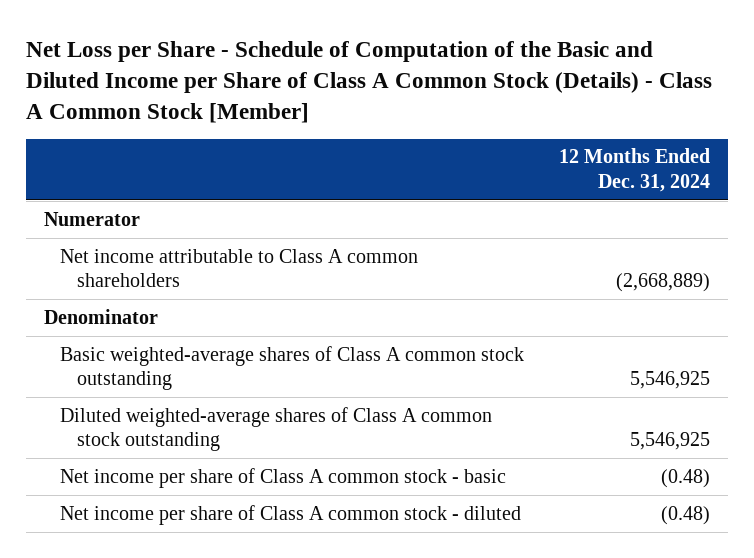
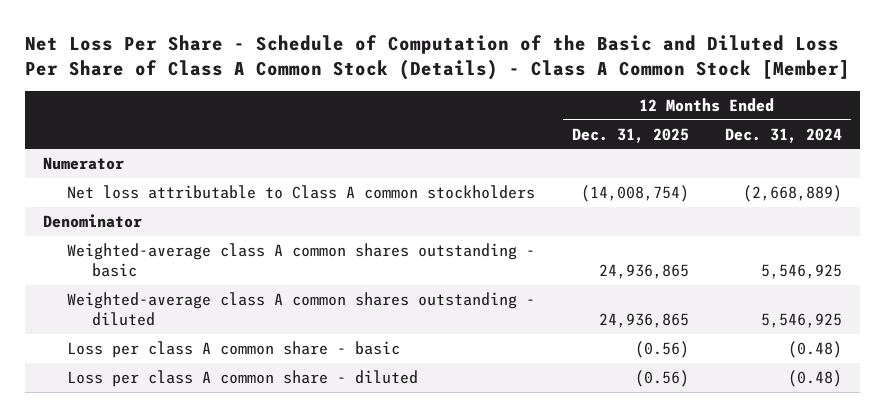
[26,40,713,123] Net Loss per Share - Schedule of Computation of the Basic and Diluted Income per Share of Class A Common Stock (Details) - Class A Common Stock [Member] -> [24,34,850,80] Net Loss Per Share - Schedule of Computation of the Basic and Diluted Loss Per Share of Class A Common Stock (Details) - Class A Common Stock [Member]
none -> [571,127,689,143] Dec. 31, 2025
[60,248,419,288] Net income attributable to Class A common shareholders -> [67,185,536,200] Net loss attributable to Class A common stockholders
[60,345,525,391] Basic weighted-average shares of Class A common stock outstanding -> [67,243,536,277] Weighted-average class A common shares outstanding - basic
[60,406,493,452] Diluted weighted-average shares of Class A common stock outstanding -> [67,292,536,326] Weighted-average class A common shares outstanding - diluted
[60,467,507,488] Net income per share of Class A common stock - basic -> [67,341,401,359] Loss per class A common share - basic
[60,504,522,525] Net income per share of Class A common stock - diluted -> [67,370,419,388] Loss per class A common share - diluted

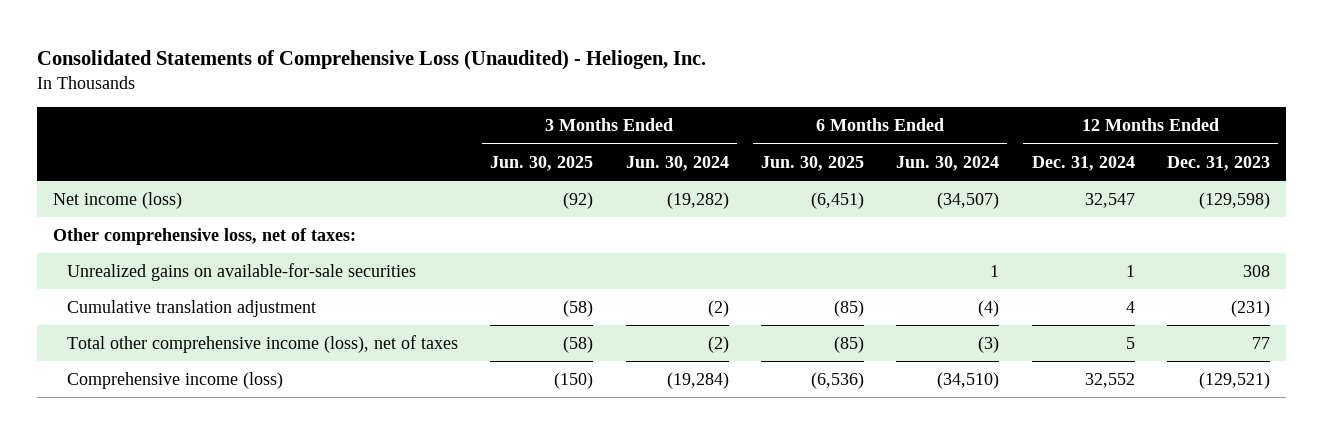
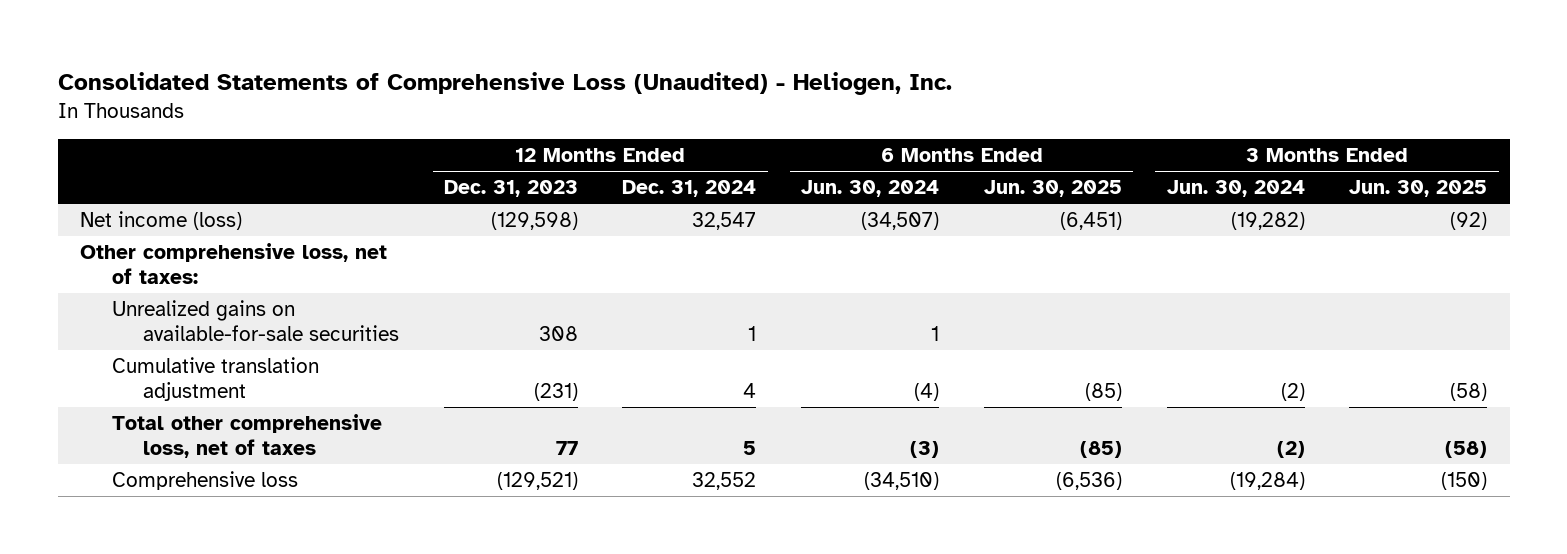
[66,335,458,354] Total other comprehensive income (loss), net of taxes -> [111,414,382,458] Total other comprehensive loss, net of taxes
[66,372,283,390] Comprehensive income (loss) -> [111,471,298,491] Comprehensive loss

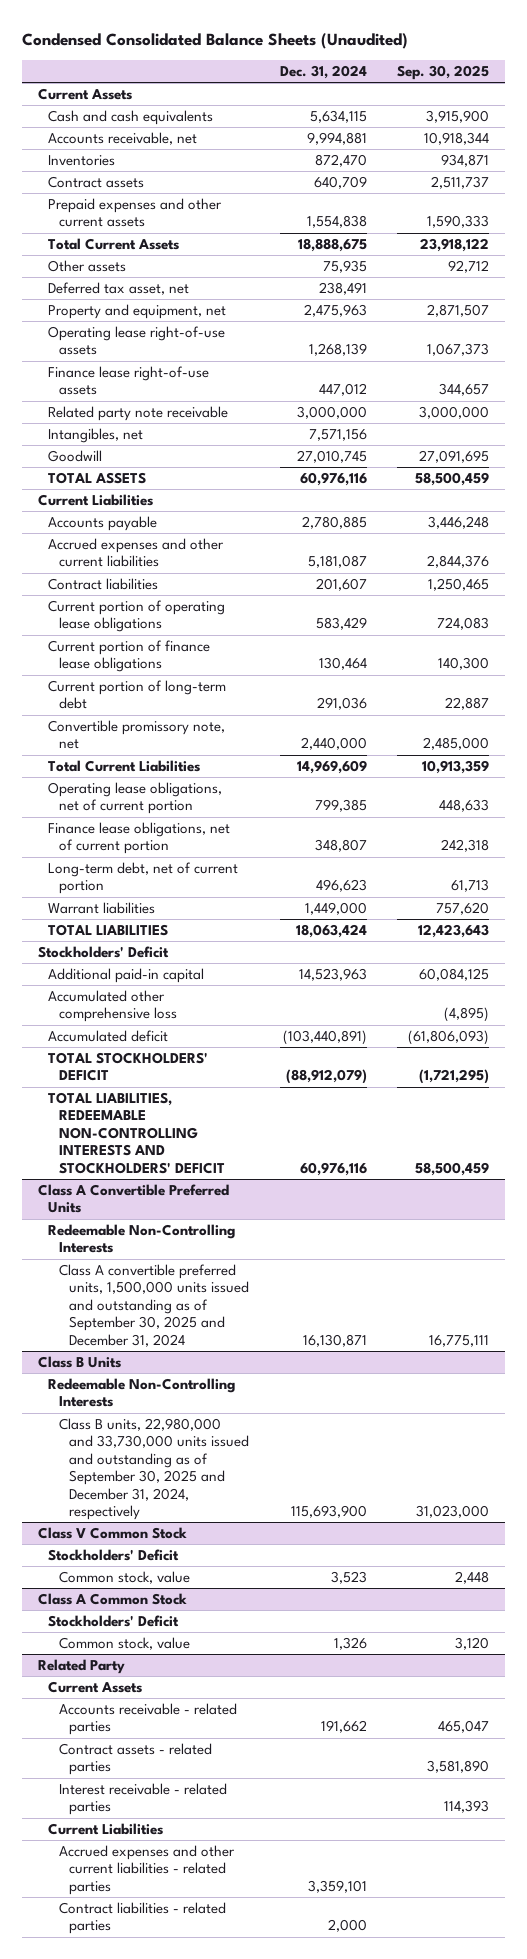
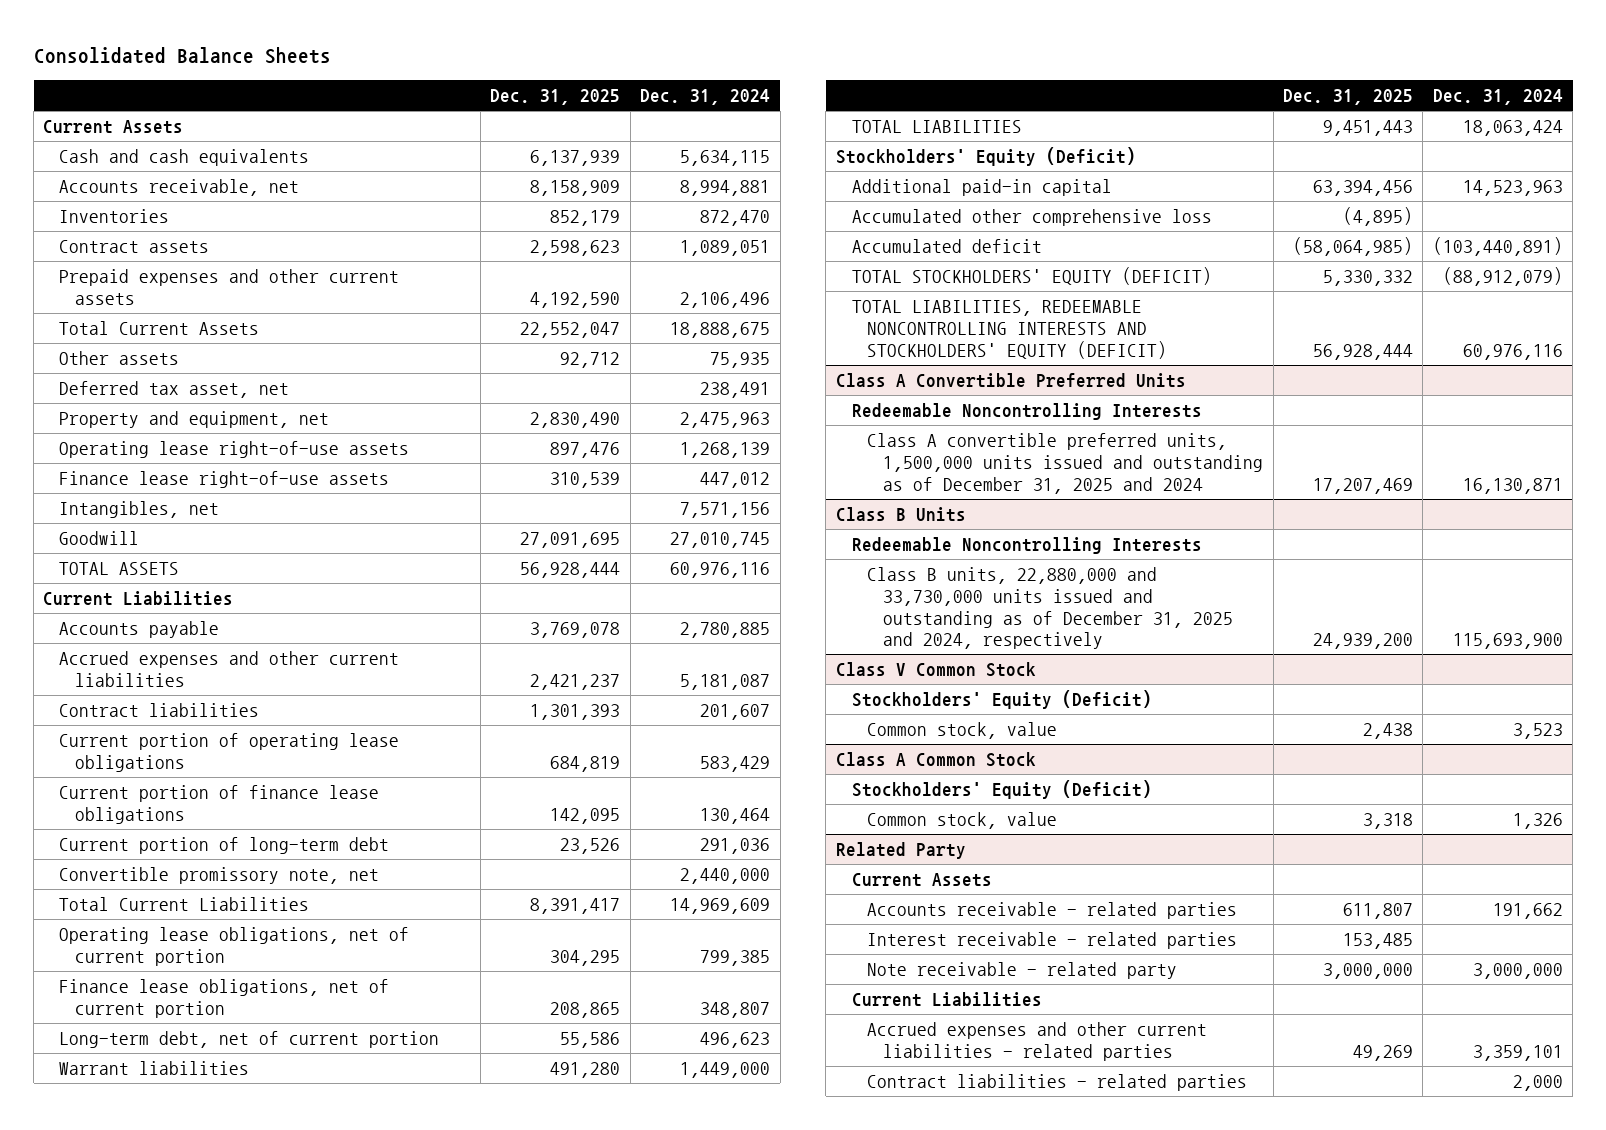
[22,33,409,50] Condensed Consolidated Balance Sheets (Unaudited) -> [33,47,331,65] Consolidated Balance Sheets
[397,65,490,81] Sep. 30, 2025 -> none
none -> [490,89,621,106] Dec. 31, 2025
[306,132,367,146] 9,994,881 -> [680,179,771,196] 8,994,881
[313,176,367,190] 640,709 -> [680,239,771,256] 1,089,051
[306,215,367,229] 1,554,838 -> [680,291,771,308] 2,106,496
[48,406,229,422] Related party note receivable -> none
[37,946,169,959] Stockholders' Deficit -> [835,146,1136,166] Stockholders' Equity (Deficit)
[48,1052,209,1082] TOTAL STOCKHOLDERS' DEFICIT -> [851,266,1212,285] TOTAL STOCKHOLDERS' EQUITY (DEFICIT)
[48,1092,225,1174] TOTAL LIABILITIES, REDEEMABLE NON-CONTROLLING INTERESTS AND STOCKHOLDERS' DEFICIT -> [851,299,1168,359] TOTAL LIABILITIES, REDEEMABLE NONCONTROLLING INTERESTS AND STOCKHOLDERS' EQUITY (DEFICIT)
[48,1224,236,1254] Redeemable Non-Controlling Interests -> [851,402,1202,420] Redeemable Noncontrolling Interests
[58,1264,250,1347] Class A convertible preferred units, 1,500,000 units issued and outstanding as of September 30, 2025 and December 31, 2024 -> [867,432,1264,494] Class A convertible preferred units, 1,500,000 units issued and outstanding as of December 31, 2025 and 2024
[48,1378,236,1408] Redeemable Non-Controlling Interests -> [851,536,1202,554] Redeemable Noncontrolling Interests
[58,1418,250,1521] Class B units, 22,980,000 and 33,730,000 units issued and outstanding as of September 30, 2025 and December 31, 2024, respectively -> [867,566,1234,650] Class B units, 22,880,000 and 33,730,000 units issued and outstanding as of December 31, 2025 and 2024, respectively
[48,1549,180,1562] Stockholders' Deficit -> [851,689,1152,709] Stockholders' Equity (Deficit)
[48,1615,180,1628] Stockholders' Deficit -> [851,779,1152,799] Stockholders' Equity (Deficit)
[58,1743,212,1776] Contract assets - related parties -> none
none -> [867,961,1178,979] Note receivable - related party

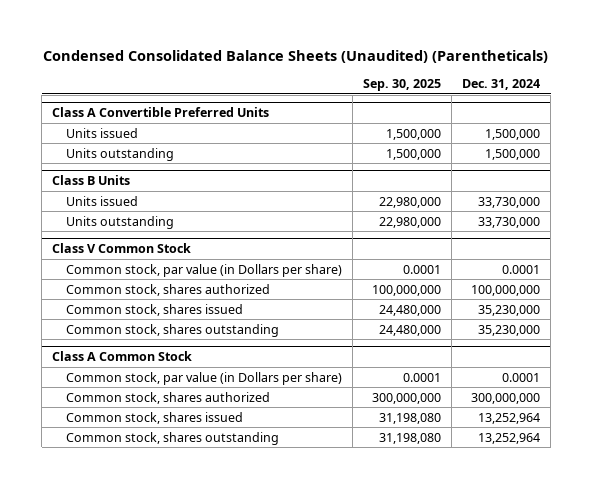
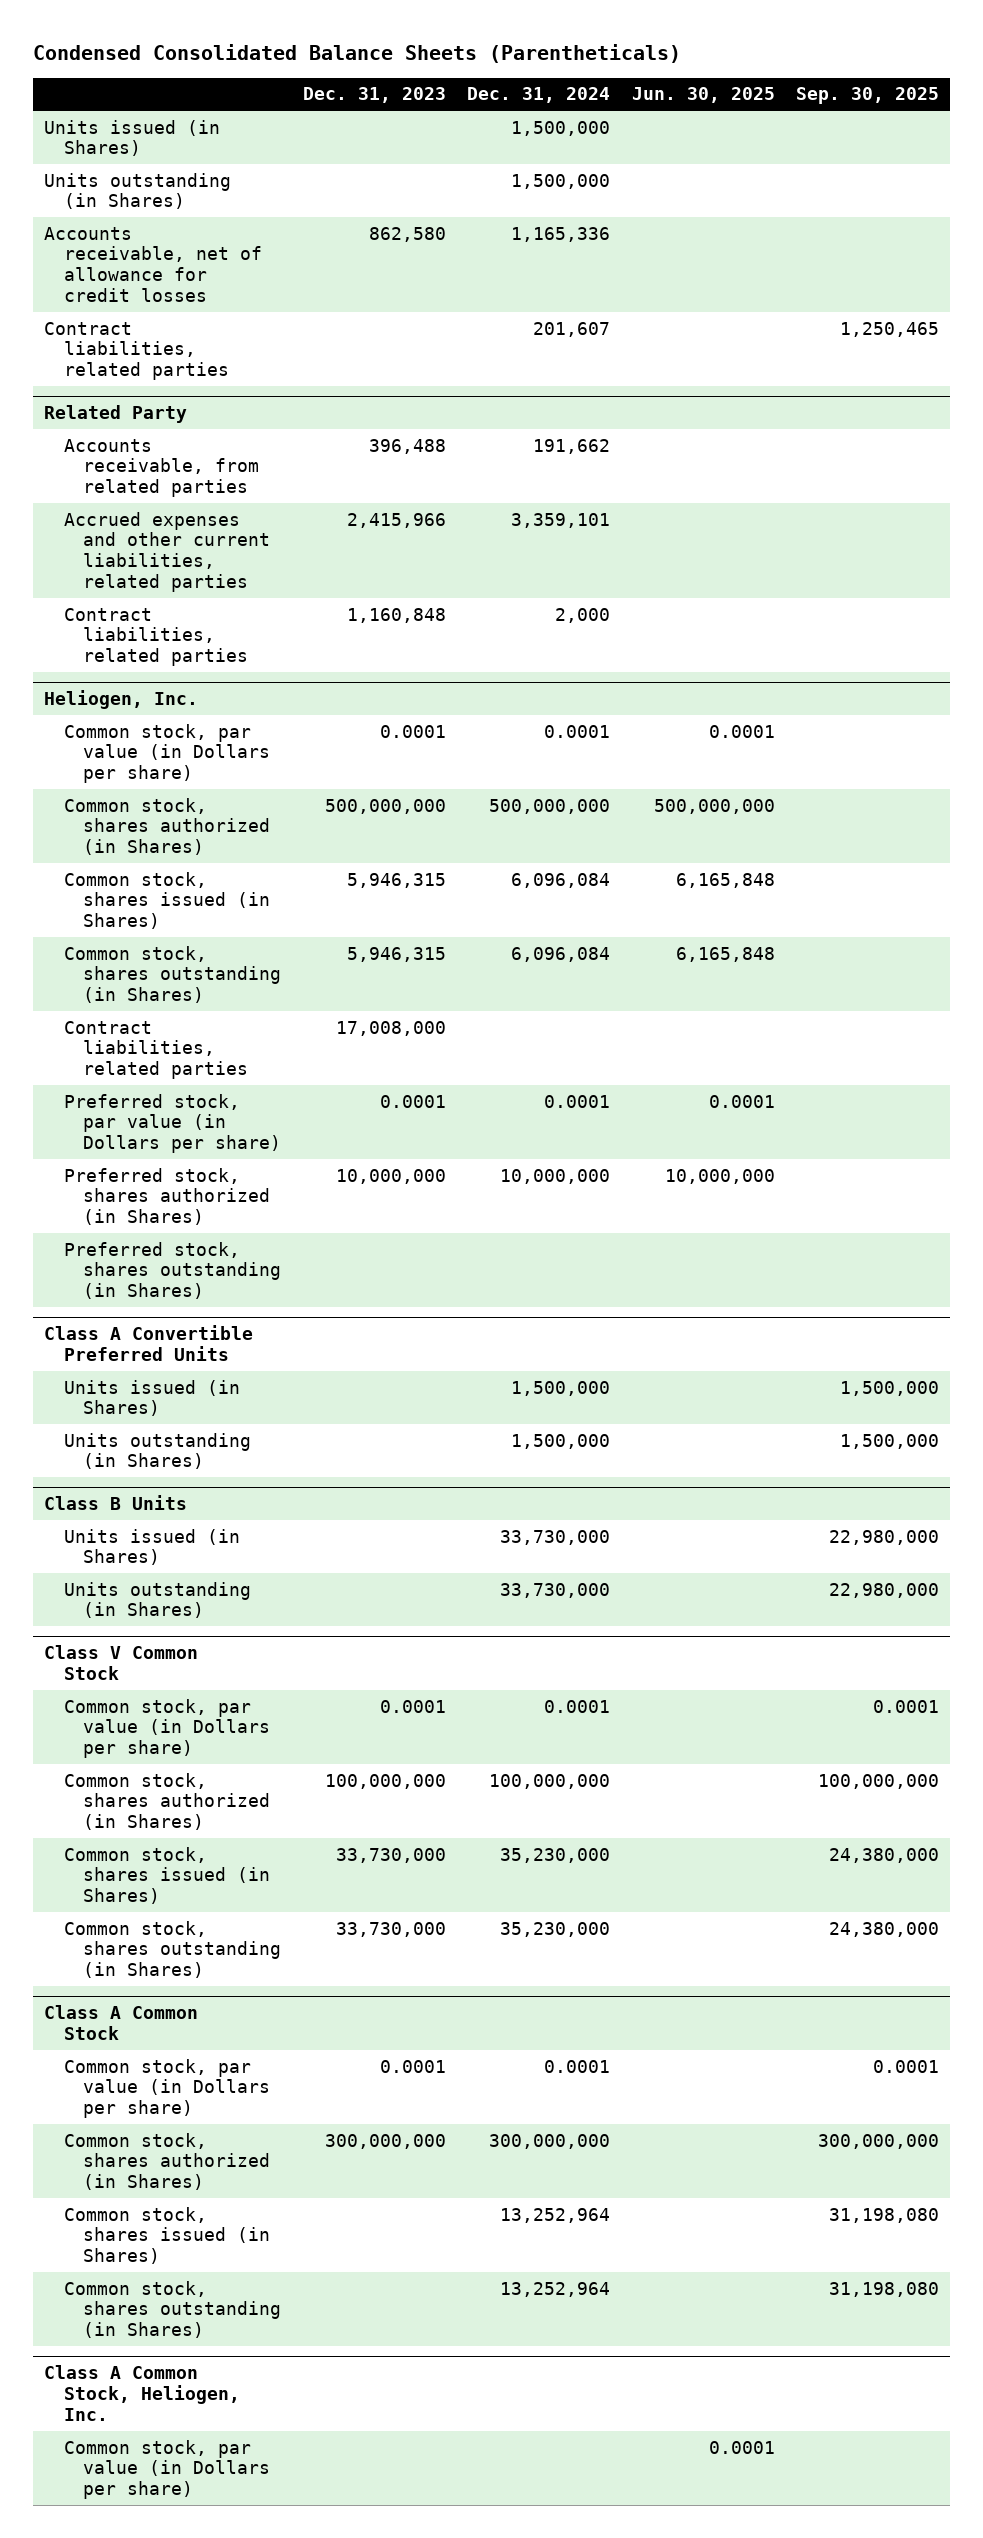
[43,49,549,63] Condensed Consolidated Balance Sheets (Unaudited) (Parentheticals) -> [33,44,682,64] Condensed Consolidated Balance Sheets (Parentheticals)
none -> [302,87,446,104] Dec. 31, 2023
none -> [631,87,775,104] Jun. 30, 2025
none -> [43,119,220,157] Units issued (in Shares)
none -> [43,172,231,210] Units outstanding (in Shares)
none -> [43,226,262,303] Accounts receivable, net of allowance for credit losses
none -> [43,321,229,381] Contract liabilities, related parties
none -> [43,405,187,424] Related Party
none -> [63,438,260,498] Accounts receivable, from related parties
none -> [63,511,271,593] Accrued expenses and other current liabilities, related parties
none -> [63,607,249,667] Contract liabilities, related parties
none -> [43,690,198,710] Heliogen, Inc.
none -> [63,723,271,784] Common stock, par value (in Dollars per share)
none -> [63,797,271,856] Common stock, shares authorized (in Shares)
none -> [63,871,271,930] Common stock, shares issued (in Shares)
none -> [63,945,282,1004] Common stock, shares outstanding (in Shares)
none -> [63,1020,249,1080] Contract liabilities, related parties
none -> [63,1093,282,1154] Preferred stock, par value (in Dollars per share)
none -> [63,1167,271,1226] Preferred stock, shares authorized (in Shares)
none -> [63,1241,282,1300] Preferred stock, shares outstanding (in Shares)
[65,127,138,138] Units issued -> [63,1379,240,1417] Units issued (in Shares)
[65,147,174,161] Units outstanding -> [63,1432,251,1470] Units outstanding (in Shares)
[65,195,138,206] Units issued -> [63,1528,240,1566] Units issued (in Shares)
[65,215,174,229] Units outstanding -> [63,1581,251,1619] Units outstanding (in Shares)
[65,283,270,296] Common stock, shares authorized -> [63,1772,271,1831] Common stock, shares authorized (in Shares)
[65,303,243,316] Common stock, shares issued -> [63,1846,271,1905] Common stock, shares issued (in Shares)
[378,304,441,316] 24,480,000 -> [829,1847,940,1863] 24,380,000
[65,323,279,337] Common stock, shares outstanding -> [63,1920,282,1979] Common stock, shares outstanding (in Shares)
[378,324,441,336] 24,480,000 -> [829,1921,940,1937] 24,380,000
[65,391,270,404] Common stock, shares authorized -> [63,2132,271,2191] Common stock, shares authorized (in Shares)
[65,411,243,424] Common stock, shares issued -> [63,2206,271,2265] Common stock, shares issued (in Shares)
[65,431,279,445] Common stock, shares outstanding -> [63,2280,282,2339] Common stock, shares outstanding (in Shares)
none -> [43,2365,240,2421] Class A Common Stock, Heliogen, Inc.
none -> [63,2439,271,2500] Common stock, par value (in Dollars per share)

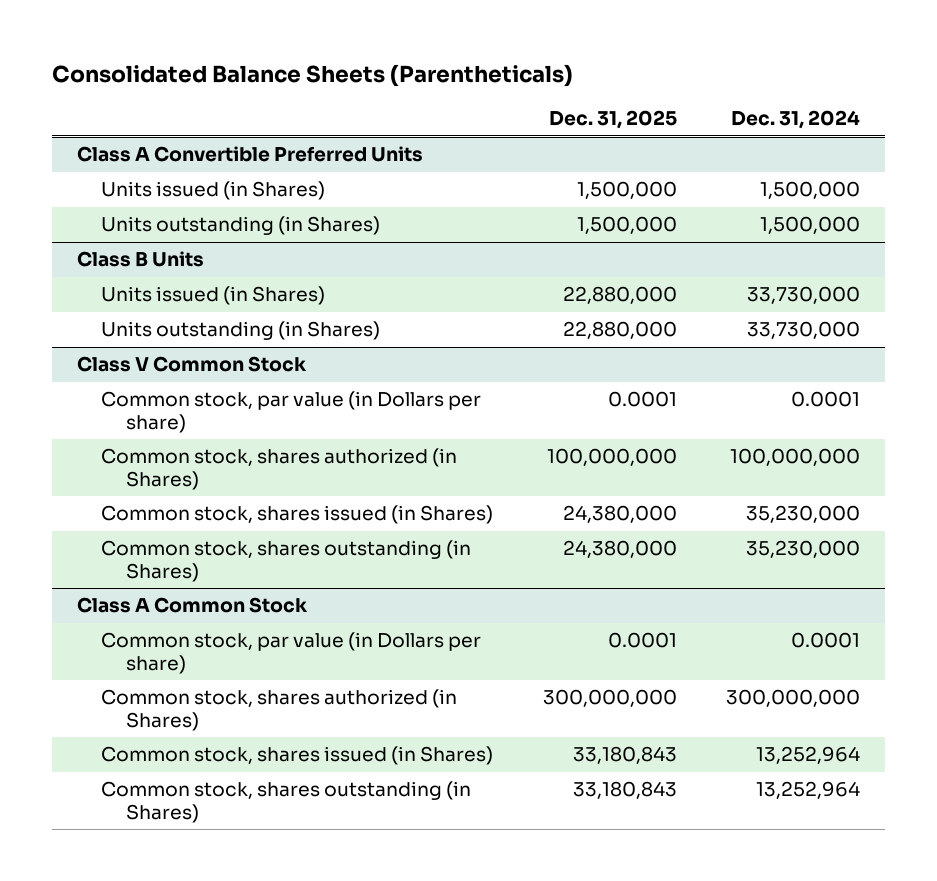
[33,44,682,64] Condensed Consolidated Balance Sheets (Parentheticals) -> [51,63,573,87] Consolidated Balance Sheets (Parentheticals)
[302,87,446,104] Dec. 31, 2023 -> none
[631,87,775,104] Jun. 30, 2025 -> none
[796,87,940,105] Sep. 30, 2025 -> none
none -> [548,110,677,130] Dec. 31, 2025
[43,119,220,157] Units issued (in Shares) -> none
[43,172,231,210] Units outstanding (in Shares) -> none
[43,226,262,303] Accounts receivable, net of allowance for credit losses -> none
[43,321,229,381] Contract liabilities, related parties -> none
[43,405,187,424] Related Party -> none
[63,438,260,498] Accounts receivable, from related parties -> none
[63,511,271,593] Accrued expenses and other current liabilities, related parties -> none
[63,607,249,667] Contract liabilities, related parties -> none
[43,690,198,710] Heliogen, Inc. -> none
[63,723,271,784] Common stock, par value (in Dollars per share) -> none
[63,797,271,856] Common stock, shares authorized (in Shares) -> none
[63,871,271,930] Common stock, shares issued (in Shares) -> none
[63,945,282,1004] Common stock, shares outstanding (in Shares) -> none
[63,1020,249,1080] Contract liabilities, related parties -> none
[63,1093,282,1154] Preferred stock, par value (in Dollars per share) -> none
[63,1167,271,1226] Preferred stock, shares authorized (in Shares) -> none
[63,1241,282,1300] Preferred stock, shares outstanding (in Shares) -> none
[43,2365,240,2421] Class A Common Stock, Heliogen, Inc. -> none
[63,2439,271,2500] Common stock, par value (in Dollars per share) -> none

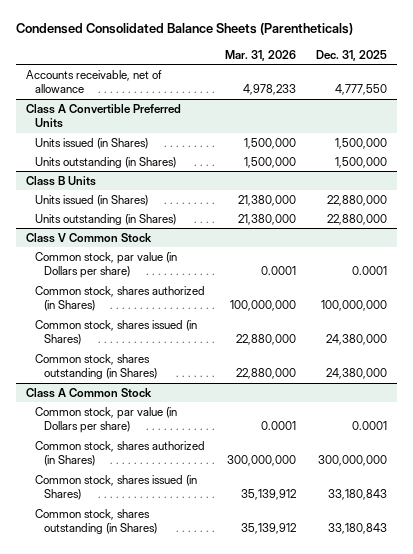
[51,63,573,87] Consolidated Balance Sheets (Parentheticals) -> [15,23,353,36] Condensed Consolidated Balance Sheets (Parentheticals)
[731,110,861,130] Dec. 31, 2024 -> none
none -> [225,49,297,61] Mar. 31, 2026
none -> [25,69,162,94] Accounts receivable, net of allowance

